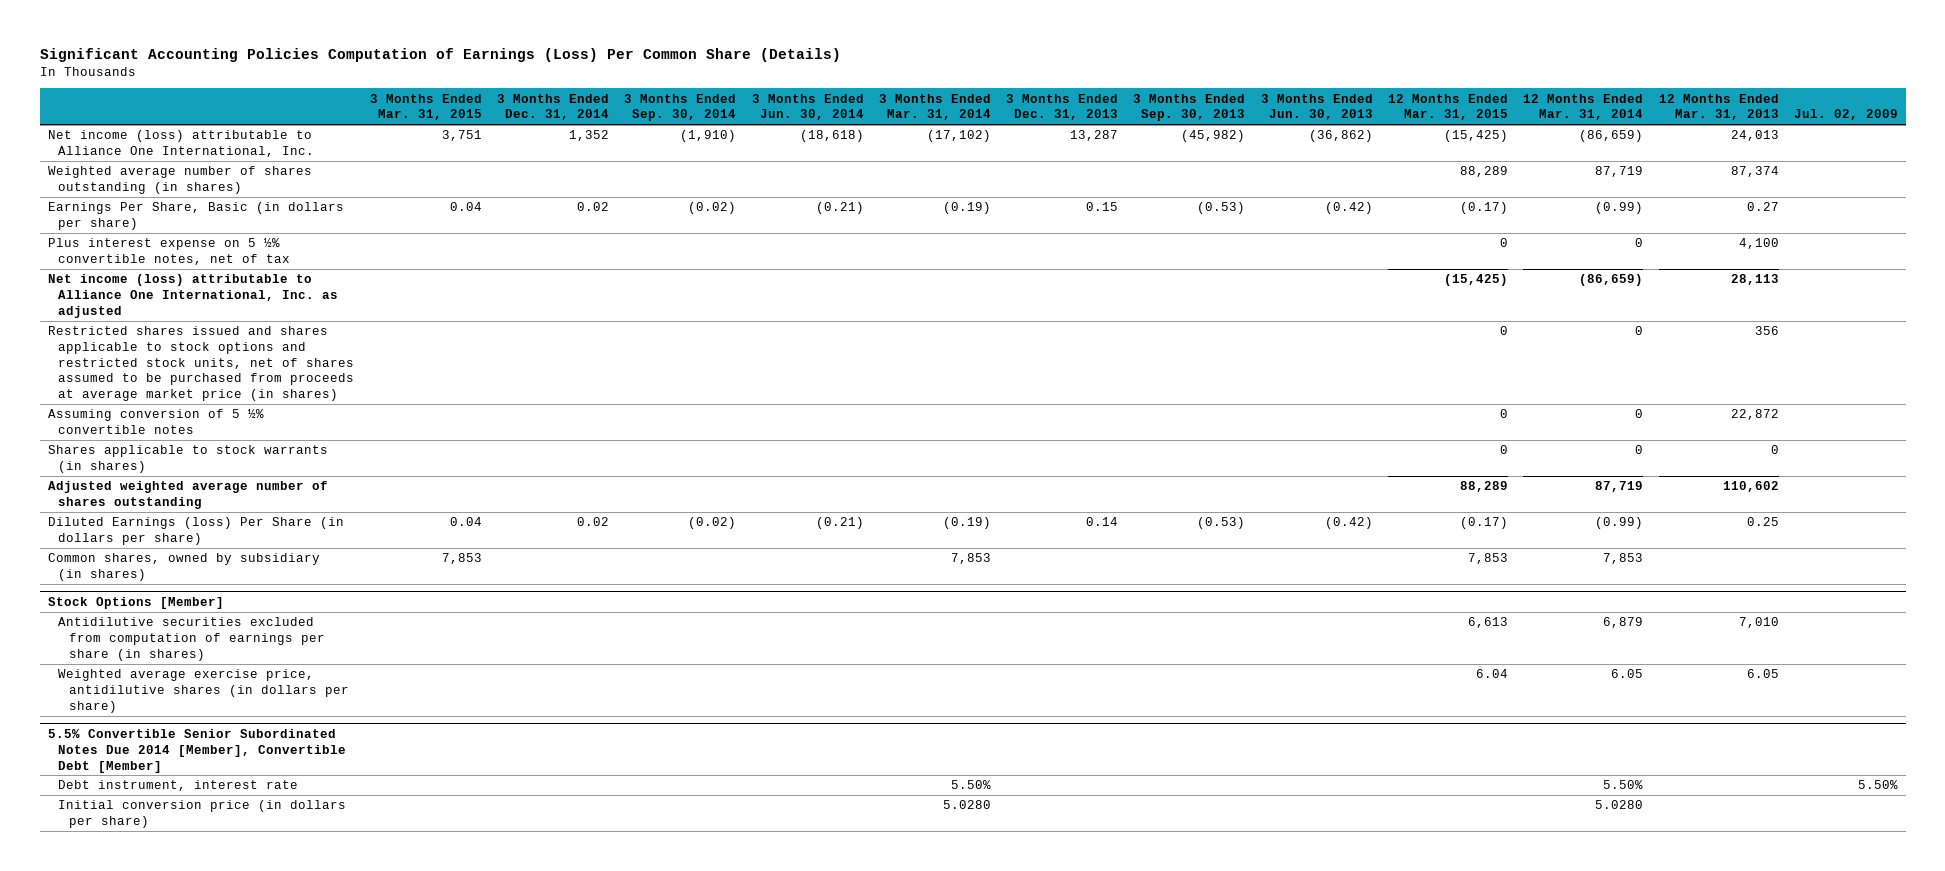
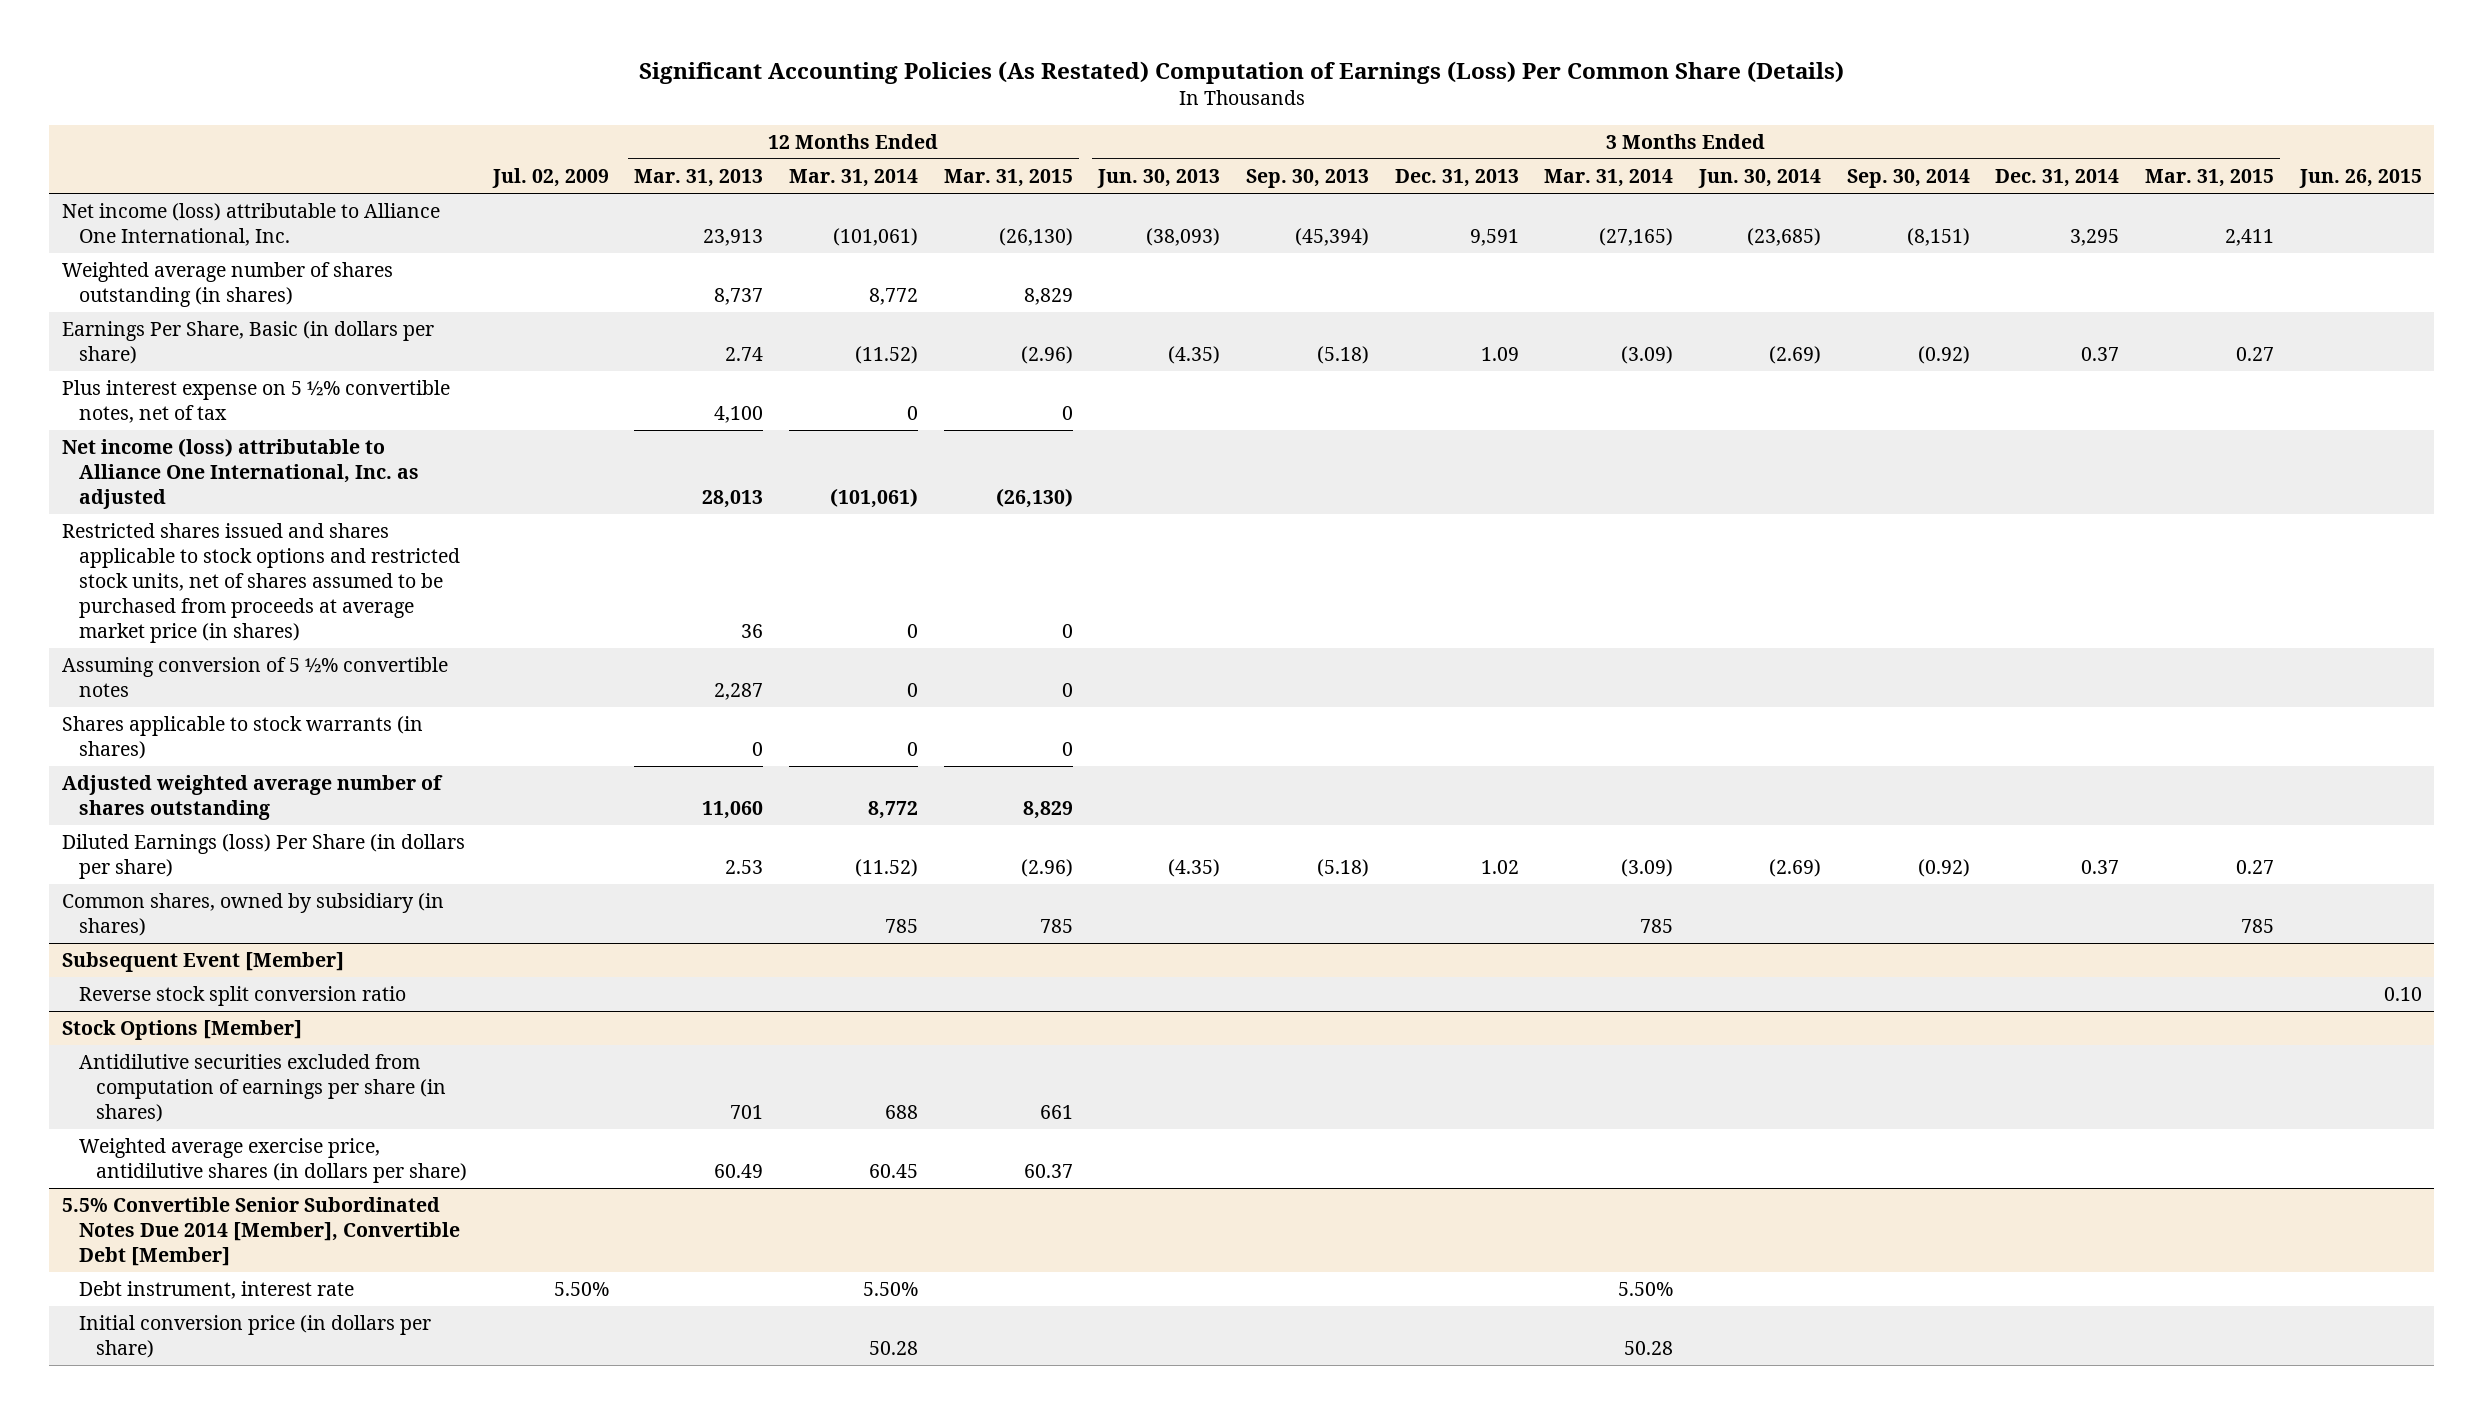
[39,48,841,63] Significant Accounting Policies Computation of Earnings (Loss) Per Common Share (Details) -> [638,61,1844,85] Significant Accounting Policies (As Restated) Computation of Earnings (Loss) Per Common Share (Details)
none -> [2298,168,2422,188] Jun. 26, 2015
[441,130,482,142] 3,751 -> [2224,229,2274,247] 2,411
[568,130,609,142] 1,352 -> [2070,229,2120,247] 3,295
[680,130,737,143] (1,910) -> [1906,228,1970,247] (8,151)
[799,130,864,143] (18,618) -> [1746,228,1821,247] (23,685)
[926,130,991,143] (17,102) -> [1599,228,1674,247] (27,165)
[1070,130,1119,142] 13,287 -> [1469,229,1519,247] 9,591
[1181,130,1246,143] (45,982) -> [1294,228,1369,247] (45,394)
[1308,130,1373,143] (36,862) -> [1146,228,1221,247] (38,093)
[1444,130,1509,143] (15,425) -> [998,228,1073,247] (26,130)
[1579,130,1644,143] (86,659) -> [832,228,918,247] (101,061)
[1730,130,1779,142] 24,013 -> [703,229,764,247] 23,913
[1460,166,1509,178] 88,289 -> [1023,288,1073,306] 8,829
[1595,166,1644,178] 87,719 -> [868,288,918,306] 8,772
[1730,166,1779,178] 87,374 -> [714,288,764,306] 8,737
[449,202,482,212] 0.04 -> [2235,347,2274,362] 0.27
[576,202,609,212] 0.02 -> [2081,347,2120,362] 0.37
[688,202,737,215] (0.02) -> [1917,346,1970,365] (0.92)
[815,202,864,215] (0.21) -> [1768,346,1821,365] (2.69)
[942,202,991,215] (0.19) -> [1621,346,1674,365] (3.09)
[1086,202,1119,212] 0.15 -> [1480,347,1519,362] 1.09
[1197,202,1246,215] (0.53) -> [1316,346,1369,365] (5.18)
[1324,202,1373,215] (0.42) -> [1168,346,1221,365] (4.35)
[1460,202,1509,215] (0.17) -> [1020,346,1073,365] (2.96)
[1595,202,1644,215] (0.99) -> [854,346,918,365] (11.52)
[1746,202,1779,212] 0.27 -> [725,347,764,362] 2.74
[1444,274,1509,287] (15,425) -> [995,488,1073,509] (26,130)
[1579,274,1644,287] (86,659) -> [829,488,918,509] (101,061)
[1730,274,1779,286] 28,113 -> [702,490,764,509] 28,013
[1754,326,1779,336] 356 -> [741,624,764,639] 36
[1730,409,1779,421] 22,872 -> [714,683,764,701] 2,287
[1460,481,1509,493] 88,289 -> [1022,801,1073,820] 8,829
[1595,481,1644,493] 87,719 -> [867,801,918,820] 8,772
[1722,481,1779,493] 110,602 -> [702,801,764,820] 11,060
[449,517,482,527] 0.04 -> [2235,860,2274,875] 0.27
[576,517,609,527] 0.02 -> [2081,860,2120,875] 0.37
[688,517,737,530] (0.02) -> [1917,859,1970,878] (0.92)
[815,517,864,530] (0.21) -> [1768,859,1821,878] (2.69)
[942,517,991,530] (0.19) -> [1621,859,1674,878] (3.09)
[1086,517,1119,527] 0.14 -> [1480,860,1519,875] 1.02
[1197,517,1246,530] (0.53) -> [1316,859,1369,878] (5.18)
[1324,517,1373,530] (0.42) -> [1168,859,1221,878] (4.35)
[1460,517,1509,530] (0.17) -> [1020,859,1073,878] (2.96)
[1595,517,1644,530] (0.99) -> [854,859,918,878] (11.52)
[1746,517,1779,527] 0.25 -> [725,860,764,875] 2.53
[441,553,482,565] 7,853 -> [2240,919,2274,934] 785
[950,553,991,565] 7,853 -> [1640,919,1674,934] 785
[1468,553,1509,565] 7,853 -> [1039,919,1073,934] 785
[1603,553,1644,565] 7,853 -> [884,919,918,934] 785
none -> [61,952,344,973] Subsequent Event [Member]
none -> [78,986,406,1007] Reverse stock split conversion ratio
[1468,617,1509,629] 6,613 -> [1039,1105,1073,1120] 661
[1603,617,1644,629] 6,879 -> [884,1105,918,1120] 688
[1738,617,1779,629] 7,010 -> [730,1105,764,1120] 701
[1476,669,1509,679] 6.04 -> [1023,1164,1073,1179] 60.37
[1611,669,1644,679] 6.05 -> [868,1164,918,1179] 60.45
[1746,669,1779,679] 6.05 -> [714,1164,764,1179] 60.49
[942,800,991,810] 5.0280 -> [1624,1341,1674,1356] 50.28
[1595,800,1644,810] 5.0280 -> [868,1341,918,1356] 50.28

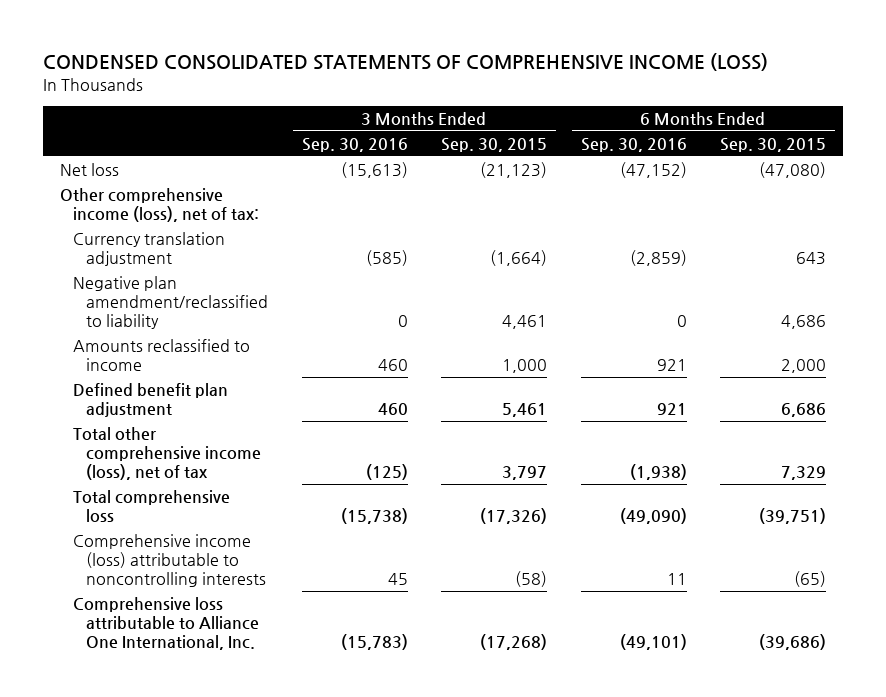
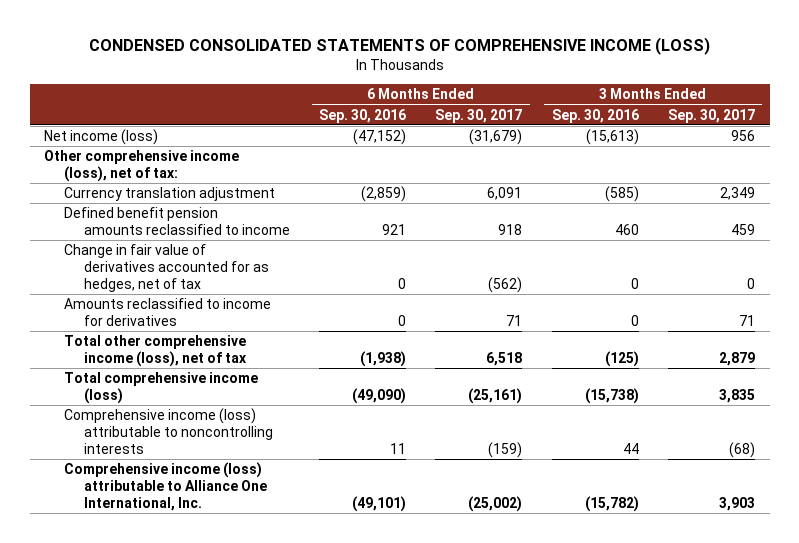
[441,137,548,152] Sep. 30, 2015 -> none
[720,137,827,152] Sep. 30, 2015 -> none
none -> [435,108,523,123] Sep. 30, 2017
none -> [668,108,756,123] Sep. 30, 2017
[60,163,120,177] Net loss -> [44,129,159,146] Net income (loss)
[73,276,269,330] Negative plan amendment/reclassified to liability -> none
[73,383,229,418] Defined benefit plan adjustment -> none
[73,339,251,372] Amounts reclassified to income -> [64,207,290,235] Defined benefit pension amounts reclassified to income
none -> [64,244,269,292] Change in fair value of derivatives accounted for as hedges, net of tax
none -> [64,298,272,326] Amounts reclassified to income for derivatives
[73,490,231,523] Total comprehensive loss -> [64,372,259,404] Total comprehensive income (loss)
[387,573,408,586] 45 -> [622,442,639,454] 44
[73,597,260,651] Comprehensive loss attributable to Alliance One International, Inc. -> [64,462,267,511] Comprehensive income (loss) attributable to Alliance One International, Inc.
[340,634,408,651] (15,783) -> [584,495,639,512] (15,782)

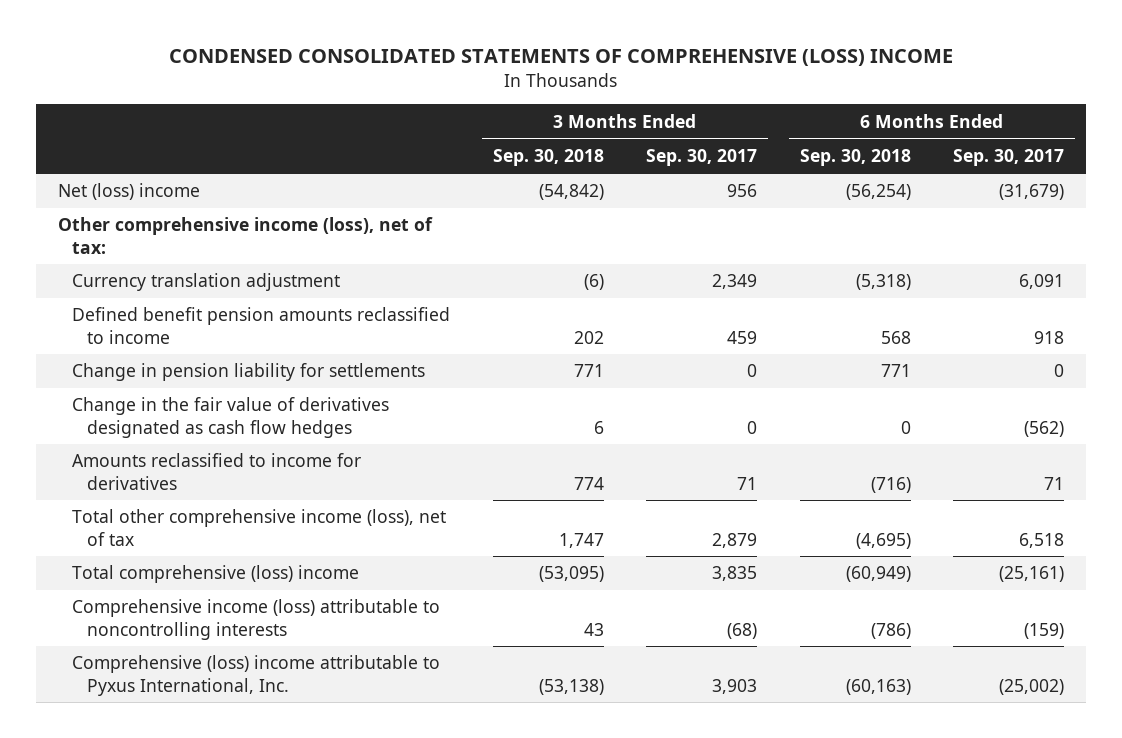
[88,37,710,56] CONDENSED CONSOLIDATED STATEMENTS OF COMPREHENSIVE INCOME (LOSS) -> [168,49,953,67] CONDENSED CONSOLIDATED STATEMENTS OF COMPREHENSIVE (LOSS) INCOME
[319,108,407,123] Sep. 30, 2016 -> none
[551,108,639,123] Sep. 30, 2016 -> none
none -> [492,149,604,167] Sep. 30, 2018
none -> [799,149,911,167] Sep. 30, 2018
[44,129,159,146] Net income (loss) -> [57,183,200,201] Net (loss) income
none -> [72,363,426,382] Change in pension liability for settlements
[64,244,269,292] Change in fair value of derivatives accounted for as hedges, net of tax -> [72,397,390,438] Change in the fair value of derivatives designated as cash flow hedges
[64,372,259,404] Total comprehensive income (loss) -> [72,565,360,584] Total comprehensive (loss) income
[64,462,267,511] Comprehensive income (loss) attributable to Alliance One International, Inc. -> [72,655,441,696] Comprehensive (loss) income attributable to Pyxus International, Inc.

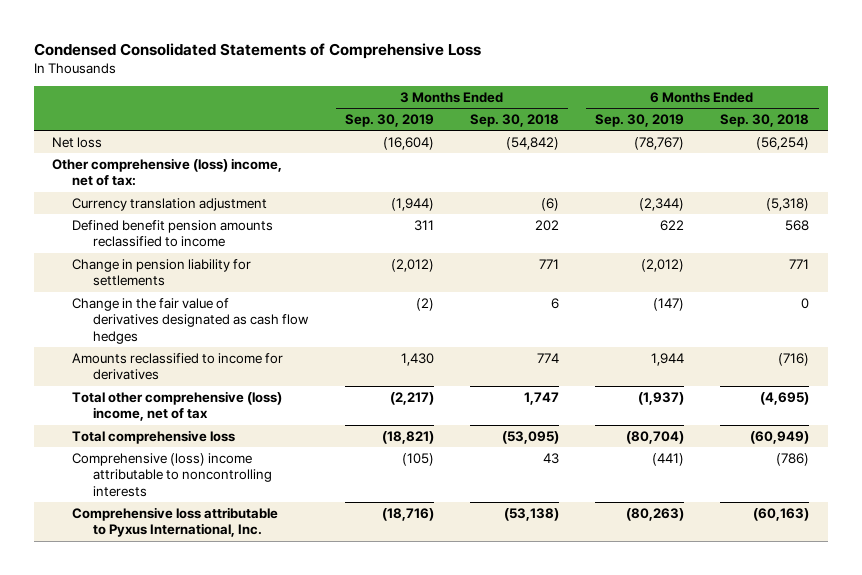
[168,49,953,67] CONDENSED CONSOLIDATED STATEMENTS OF COMPREHENSIVE (LOSS) INCOME -> [34,42,482,59] Condensed Consolidated Statements of Comprehensive Loss
[646,149,758,167] Sep. 30, 2017 -> none
[953,149,1065,167] Sep. 30, 2017 -> none
none -> [344,113,434,127] Sep. 30, 2019
none -> [595,113,685,127] Sep. 30, 2019
[57,183,200,201] Net (loss) income -> [52,136,103,148] Net loss
[57,217,433,254] Other comprehensive income (loss), net of tax: -> [52,157,283,187] Other comprehensive (loss) income, net of tax:
[72,509,447,546] Total other comprehensive income (loss), net of tax -> [72,390,283,422] Total other comprehensive (loss) income, net of tax
[72,565,360,584] Total comprehensive (loss) income -> [72,429,236,444] Total comprehensive loss
[72,599,441,640] Comprehensive income (loss) attributable to noncontrolling interests -> [72,452,272,498] Comprehensive (loss) income attributable to noncontrolling interests
[72,655,441,696] Comprehensive (loss) income attributable to Pyxus International, Inc. -> [72,506,279,538] Comprehensive loss attributable to Pyxus International, Inc.

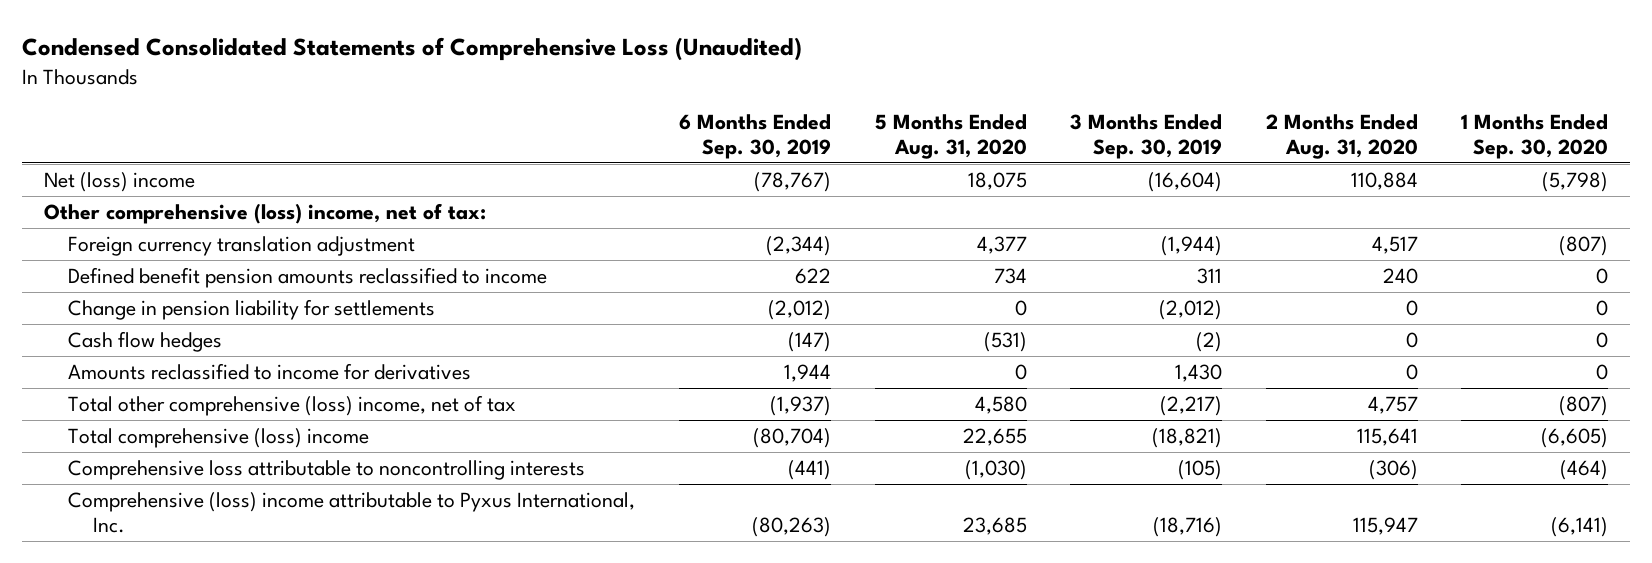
[34,42,482,59] Condensed Consolidated Statements of Comprehensive Loss -> [22,37,803,62] Condensed Consolidated Statements of Comprehensive Loss (Unaudited)
[470,113,560,127] Sep. 30, 2018 -> none
[720,113,810,127] Sep. 30, 2018 -> none
none -> [874,113,1027,159] 5 Months Ended Aug. 31, 2020
none -> [1265,113,1418,159] 2 Months Ended Aug. 31, 2020
none -> [1461,113,1609,159] 1 Months Ended Sep. 30, 2020
[52,136,103,148] Net loss -> [44,172,196,193] Net (loss) income
[72,197,268,211] Currency translation adjustment -> [68,236,416,257] Foreign currency translation adjustment
[72,297,309,345] Change in the fair value of derivatives designated as cash flow hedges -> [68,331,223,353] Cash flow hedges
[72,429,236,444] Total comprehensive loss -> [68,428,370,449] Total comprehensive (loss) income
[72,452,272,498] Comprehensive (loss) income attributable to noncontrolling interests -> [68,460,586,481] Comprehensive loss attributable to noncontrolling interests
[72,506,279,538] Comprehensive loss attributable to Pyxus International, Inc. -> [68,492,636,534] Comprehensive (loss) income attributable to Pyxus International, Inc.

